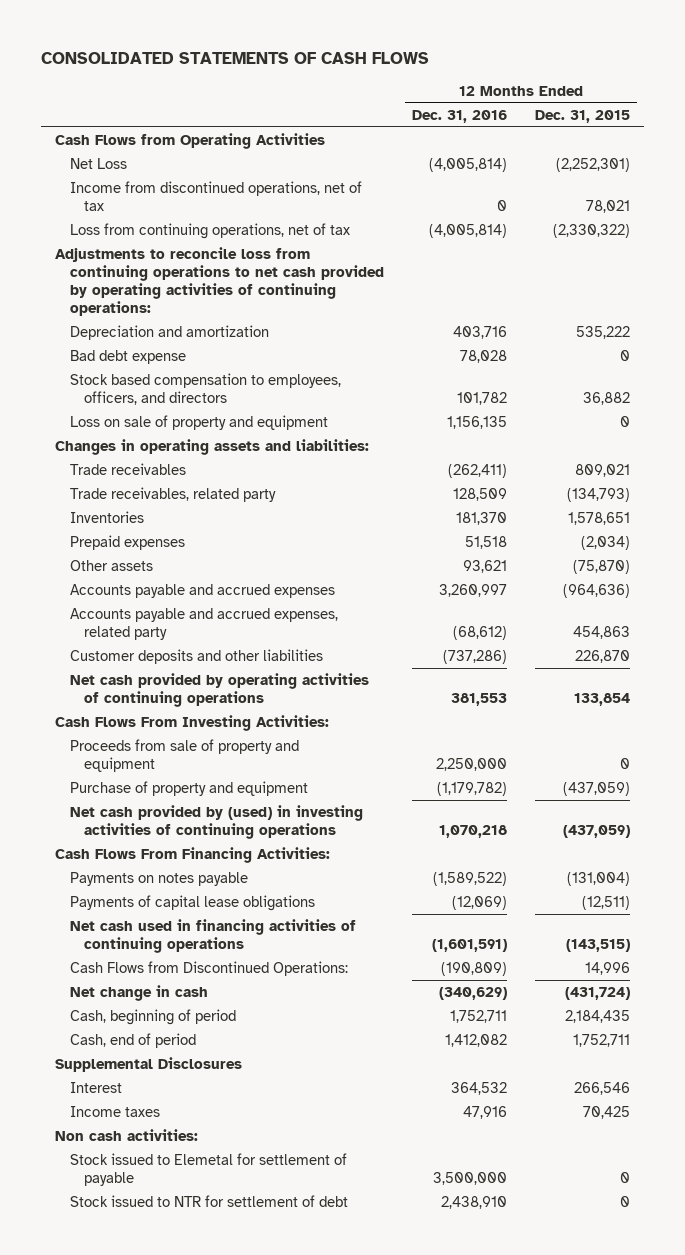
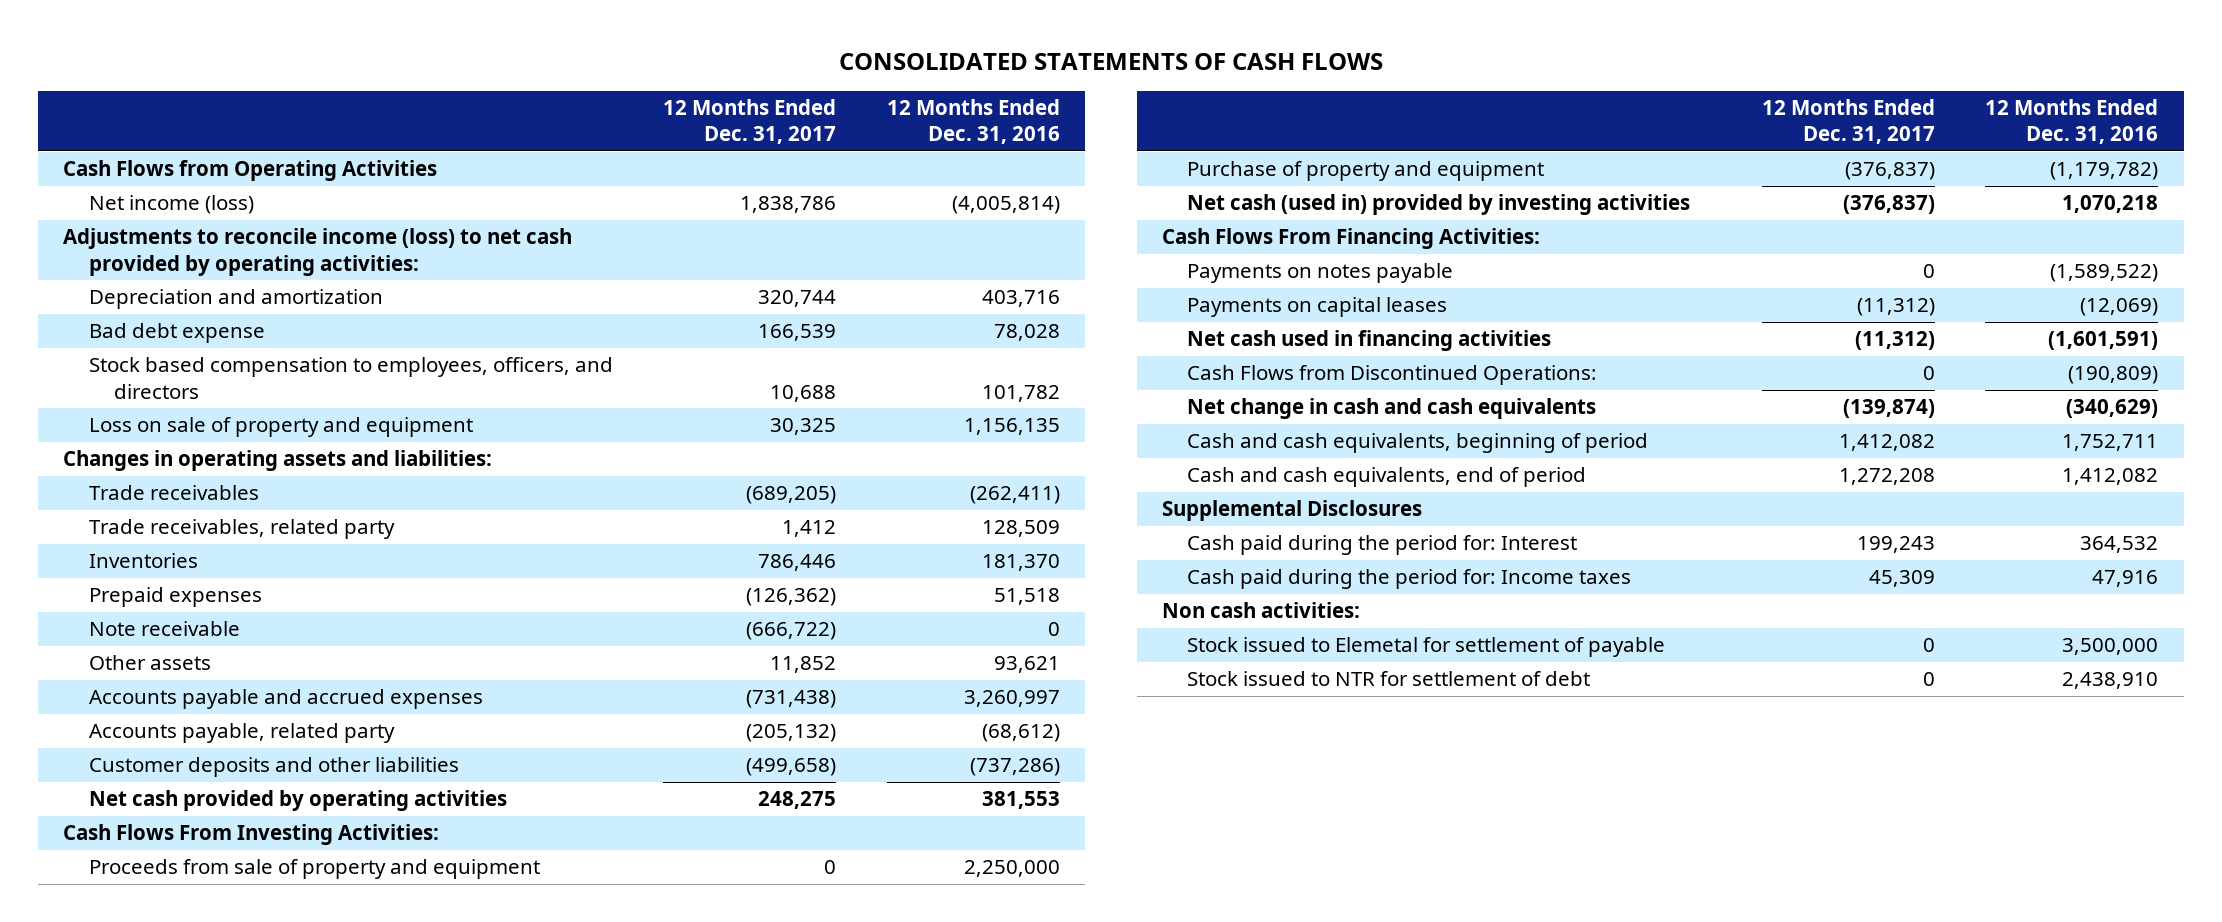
[535,109,631,123] Dec. 31, 2015 -> none
none -> [663,99,837,145] 12 Months Ended Dec. 31, 2017
[69,181,362,212] Income from discontinued operations, net of tax -> none
[69,223,350,240] Loss from continuing operations, net of tax -> none
[69,158,127,170] Net Loss -> [88,195,254,215] Net income (loss)
[54,247,384,317] Adjustments to reconcile loss from continuing operations to net cash provided by operating activities of continuing operations: -> [63,228,573,276] Adjustments to reconcile income (loss) to net cash provided by operating activities:
none -> [88,621,240,637] Note receivable
[69,608,338,641] Accounts payable and accrued expenses, related party -> [88,723,395,744] Accounts payable, related party
[69,673,369,708] Net cash provided by operating activities of continuing operations -> [88,790,507,812] Net cash provided by operating activities
[69,805,363,840] Net cash provided by (used) in investing activities of continuing operations -> [1187,194,1691,216] Net cash (used in) provided by investing activities
[69,895,315,912] Payments of capital lease obligations -> [1187,297,1448,318] Payments on capital leases
[69,919,356,954] Net cash used in financing activities of continuing operations -> [1187,330,1552,352] Net cash used in financing activities
[69,985,208,1002] Net change in cash -> [1187,398,1597,420] Net change in cash and cash equivalents
[69,1009,236,1026] Cash, beginning of period -> [1187,433,1649,454] Cash and cash equivalents, beginning of period
[69,1033,196,1049] Cash, end of period -> [1187,467,1587,488] Cash and cash equivalents, end of period
[69,1082,122,1094] Interest -> [1187,535,1578,556] Cash paid during the period for: Interest
[69,1106,160,1118] Income taxes -> [1187,569,1632,590] Cash paid during the period for: Income taxes

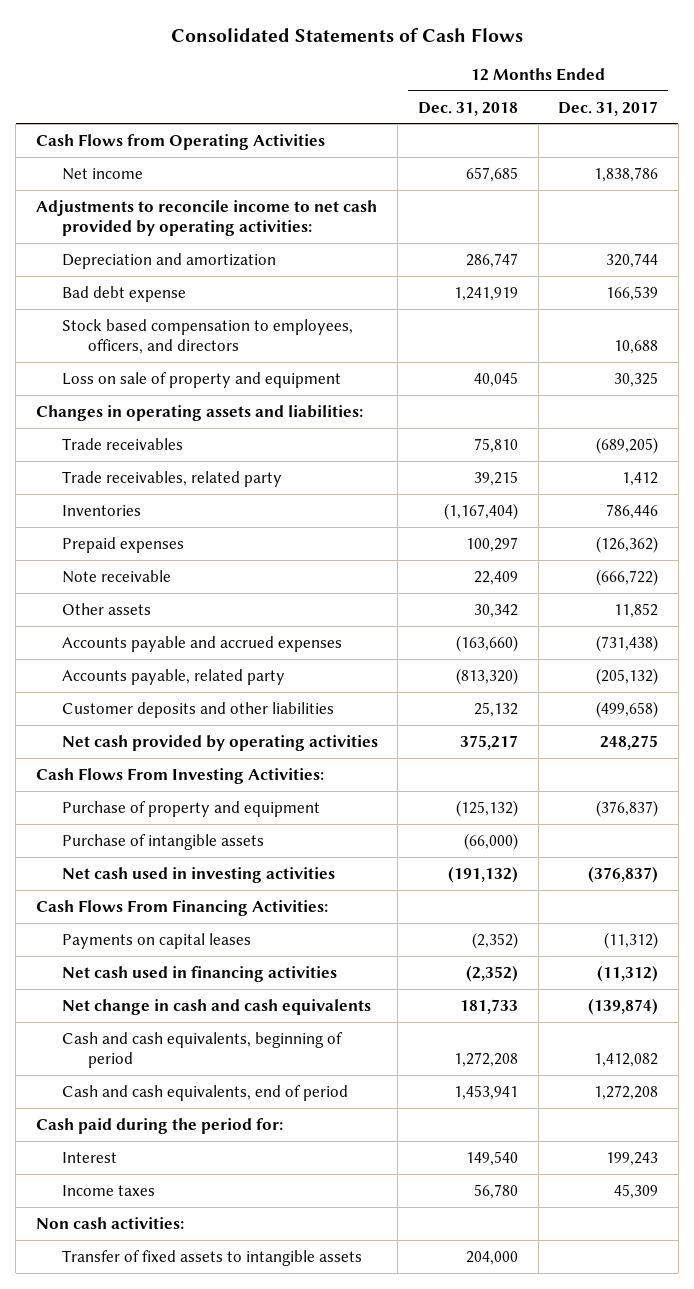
[838,53,1383,71] CONSOLIDATED STATEMENTS OF CASH FLOWS -> [170,27,523,42] Consolidated Statements of Cash Flows
[886,99,1060,145] 12 Months Ended Dec. 31, 2016 -> none
none -> [418,101,519,116] Dec. 31, 2018
[88,195,254,215] Net income (loss) -> [61,167,143,180] Net income
[63,228,573,276] Adjustments to reconcile income (loss) to net cash provided by operating activities: -> [35,199,377,236] Adjustments to reconcile income to net cash provided by operating activities:
[88,859,540,880] Proceeds from sale of property and equipment -> none
none -> [61,833,264,850] Purchase of intangible assets
[1187,194,1691,216] Net cash (used in) provided by investing activities -> [61,866,335,883] Net cash used in investing activities
[1187,263,1454,284] Payments on notes payable -> none
[1187,365,1598,386] Cash Flows from Discontinued Operations: -> none
[1162,500,1423,522] Supplemental Disclosures -> none
none -> [35,1117,283,1134] Cash paid during the period for:
[1187,535,1578,556] Cash paid during the period for: Interest -> [61,1151,117,1163] Interest
[1187,569,1632,590] Cash paid during the period for: Income taxes -> [61,1184,155,1196] Income taxes
[1187,637,1666,658] Stock issued to Elemetal for settlement of payable -> none
[1187,671,1591,687] Stock issued to NTR for settlement of debt -> none
none -> [61,1249,362,1266] Transfer of fixed assets to intangible assets

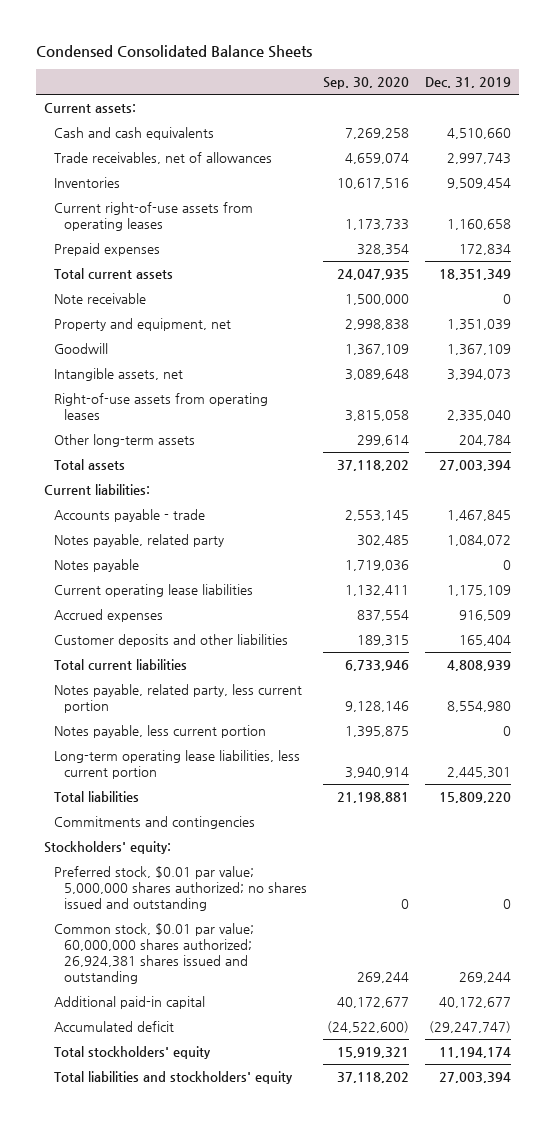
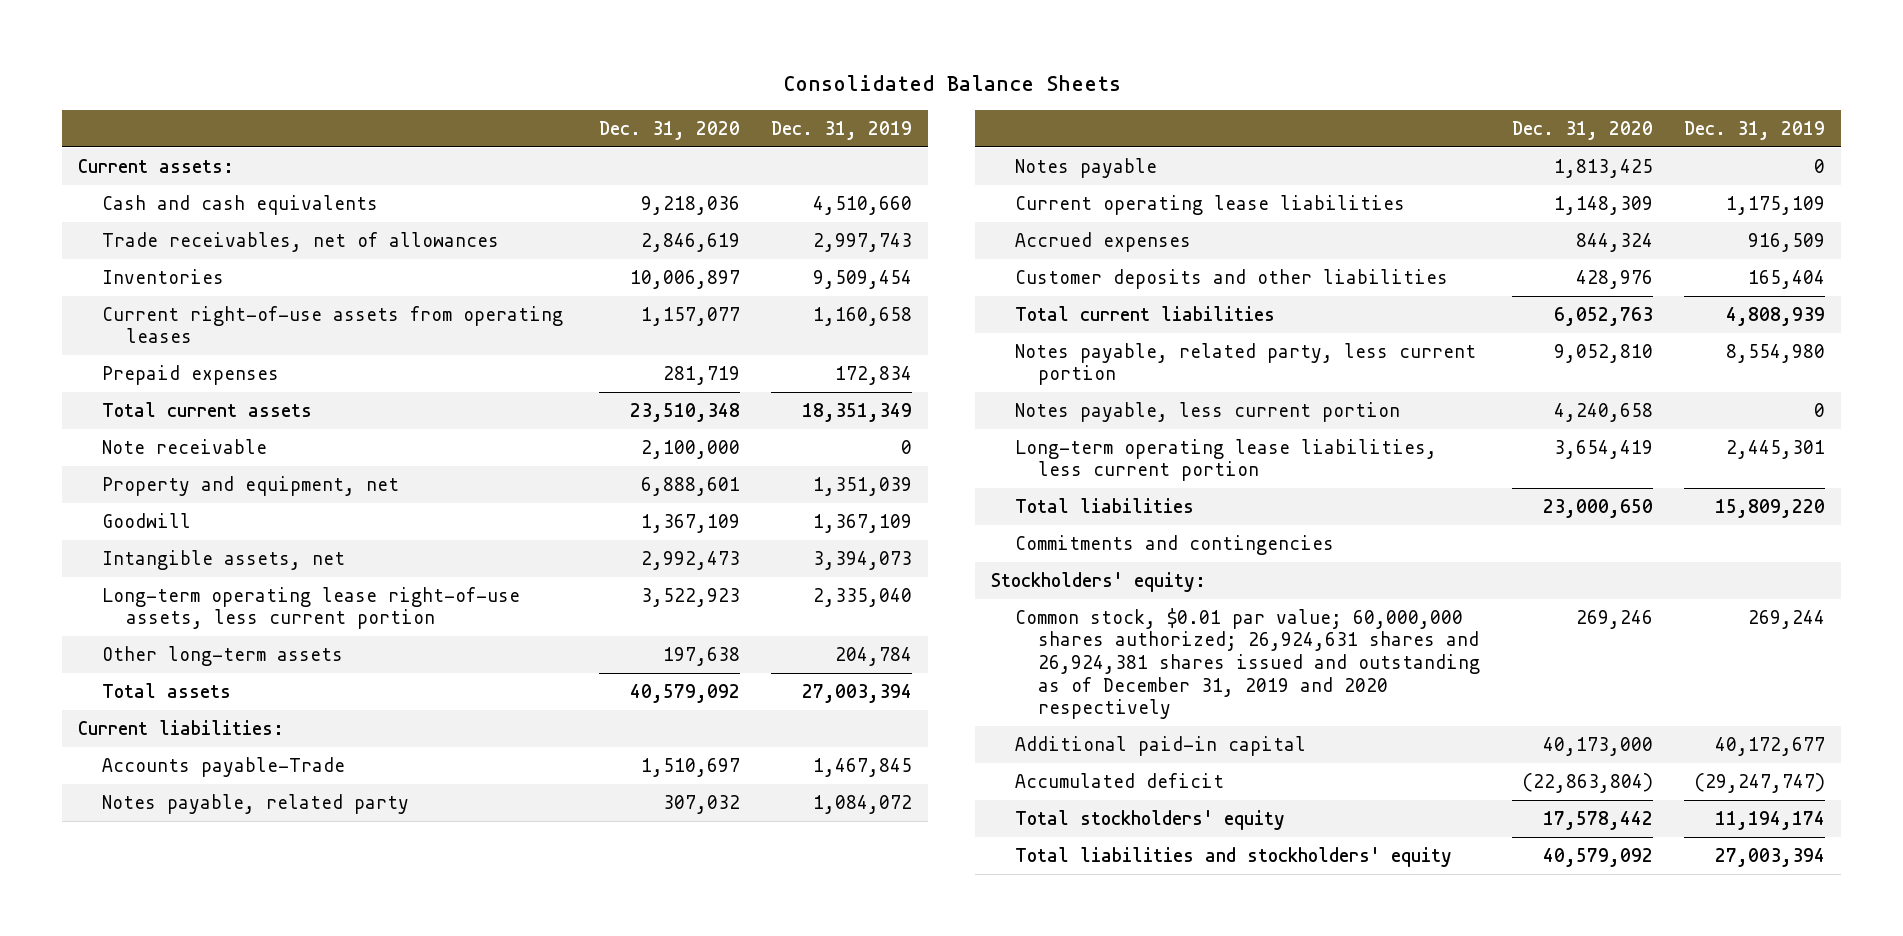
[36,45,313,59] Condensed Consolidated Balance Sheets -> [782,75,1121,92] Consolidated Balance Sheets
[322,77,409,90] Sep. 30, 2020 -> none
none -> [599,120,741,140] Dec. 31, 2020
[54,393,269,421] Right-of-use assets from operating leases -> [101,586,520,630] Long-term operating lease right-of-use assets, less current portion
[54,509,206,523] Accounts payable - trade -> [101,756,345,777] Accounts payable-Trade
[54,866,308,912] Preferred stock, $0.01 par value; 5,000,000 shares authorized; no shares issued and outstanding -> none
[54,923,255,985] Common stock, $0.01 par value; 60,000,000 shares authorized; 26,924,381 shares issued and outstanding -> [1014,607,1481,720] Common stock, $0.01 par value; 60,000,000 shares authorized; 26,924,631 shares and 26,924,381 shares issued and outstanding as of December 31, 2019 and 2020 respectively

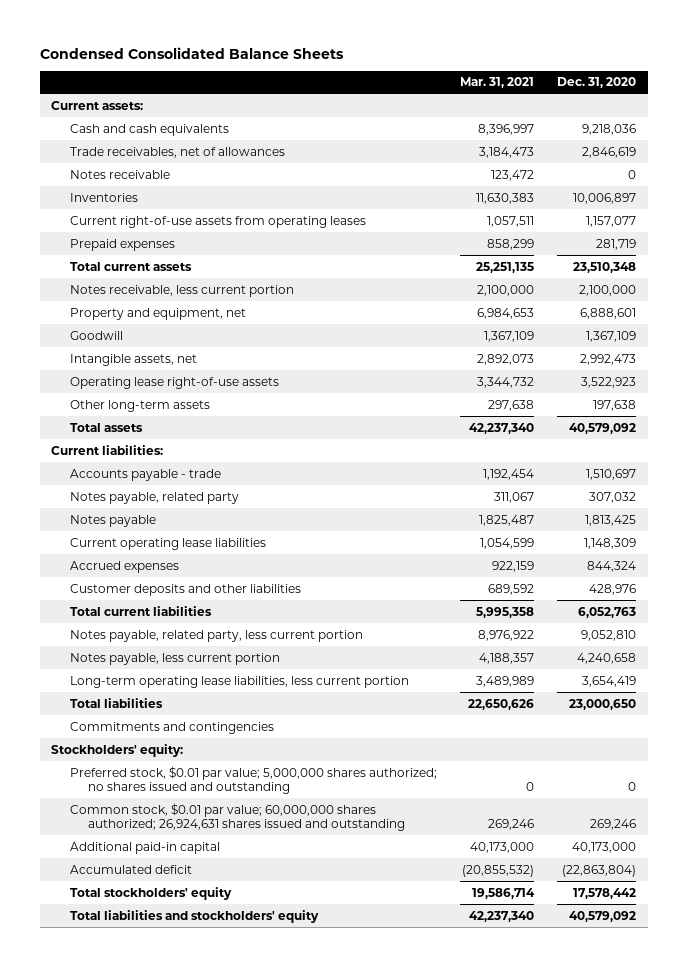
[782,75,1121,92] Consolidated Balance Sheets -> [39,46,344,59] Condensed Consolidated Balance Sheets
[771,120,913,140] Dec. 31, 2019 -> none
none -> [459,77,534,89] Mar. 31, 2021
none -> [69,169,170,179] Notes receivable
[101,438,267,454] Note receivable -> none
none -> [69,284,294,297] Notes receivable, less current portion
[101,586,520,630] Long-term operating lease right-of-use assets, less current portion -> [69,376,279,389] Operating lease right-of-use assets
[101,756,345,777] Accounts payable-Trade -> [69,468,221,481] Accounts payable - trade
none -> [69,765,437,794] Preferred stock, $0.01 par value; 5,000,000 shares authorized; no shares issued and outstanding
[1014,607,1481,720] Common stock, $0.01 par value; 60,000,000 shares authorized; 26,924,631 shares and 26,924,381 shares issued and outstanding as of December 31, 2019 and 2020 respectively -> [69,802,406,831] Common stock, $0.01 par value; 60,000,000 shares authorized; 26,924,631 shares issued and outstanding

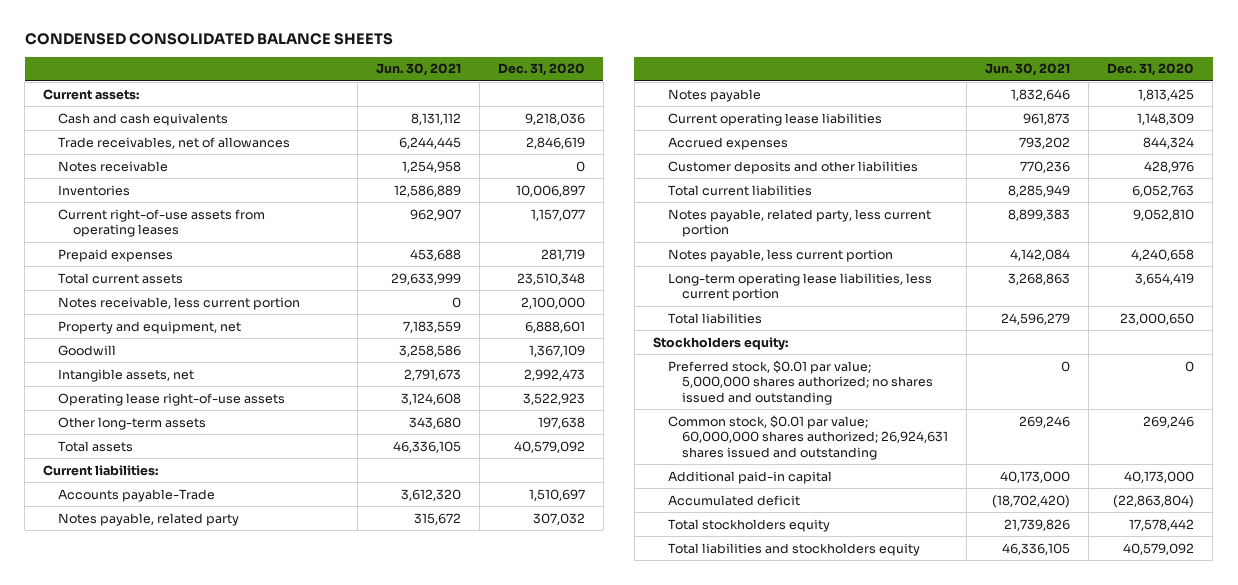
[39,46,344,59] Condensed Consolidated Balance Sheets -> [24,33,393,46] CONDENSED CONSOLIDATED BALANCE SHEETS
[459,77,534,89] Mar. 31, 2021 -> none
none -> [375,63,461,77] Jun. 30, 2021
[69,468,221,481] Accounts payable - trade -> [58,488,216,502] Accounts payable-Trade
[69,721,274,734] Commitments and contingencies -> none
[51,743,184,757] Stockholders' equity: -> [652,336,788,350] Stockholders equity:
[69,886,232,900] Total stockholders' equity -> [667,518,830,532] Total stockholders equity
[69,909,319,923] Total liabilities and stockholders' equity -> [667,542,920,556] Total liabilities and stockholders equity

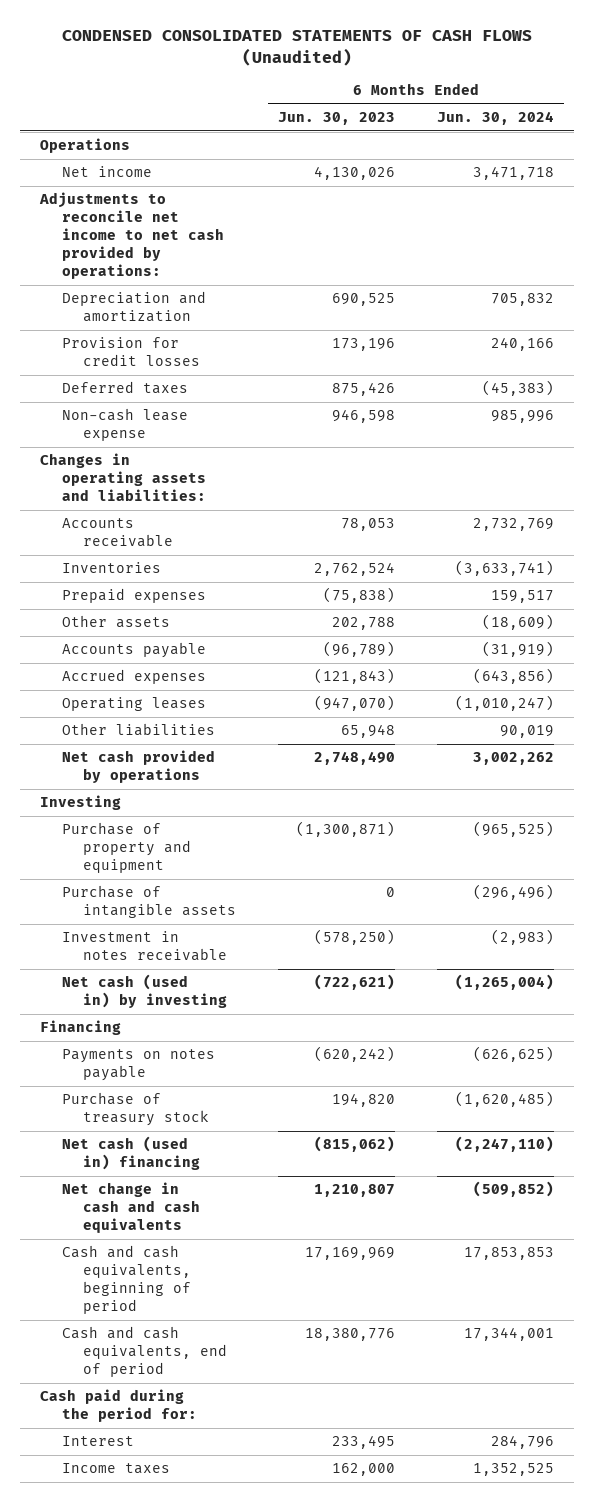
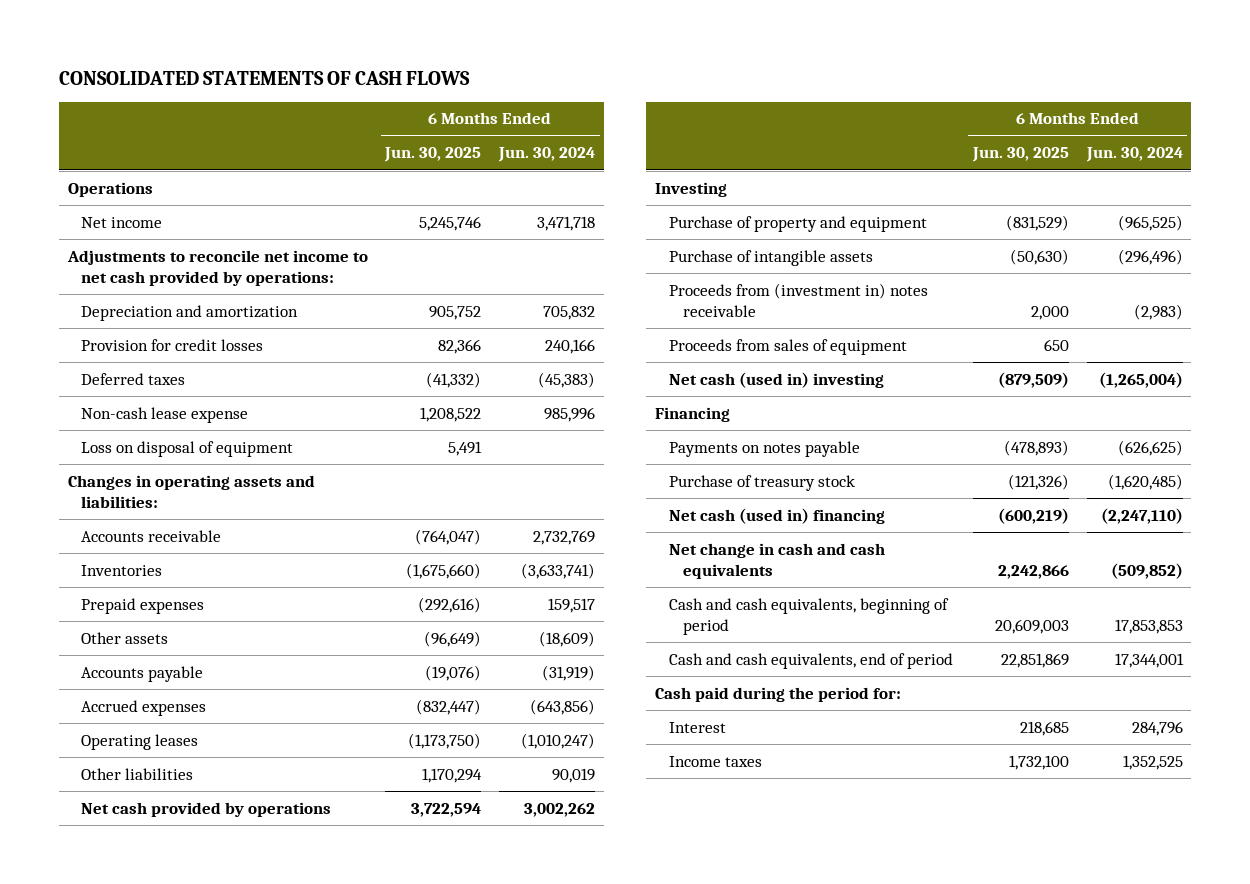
[62,30,533,66] CONDENSED CONSOLIDATED STATEMENTS OF CASH FLOWS (Unaudited) -> [58,70,470,85] CONSOLIDATED STATEMENTS OF CASH FLOWS
[278,112,396,126] Jun. 30, 2023 -> none
none -> [384,147,482,163] Jun. 30, 2025
none -> [81,440,294,457] Loss on disposal of equipment
[61,931,228,962] Investment in notes receivable -> [668,282,928,318] Proceeds from (investment in) notes receivable
none -> [668,338,907,355] Proceeds from sales of equipment
[61,974,228,1009] Net cash (used in) by investing -> [668,371,884,388] Net cash (used in) investing

